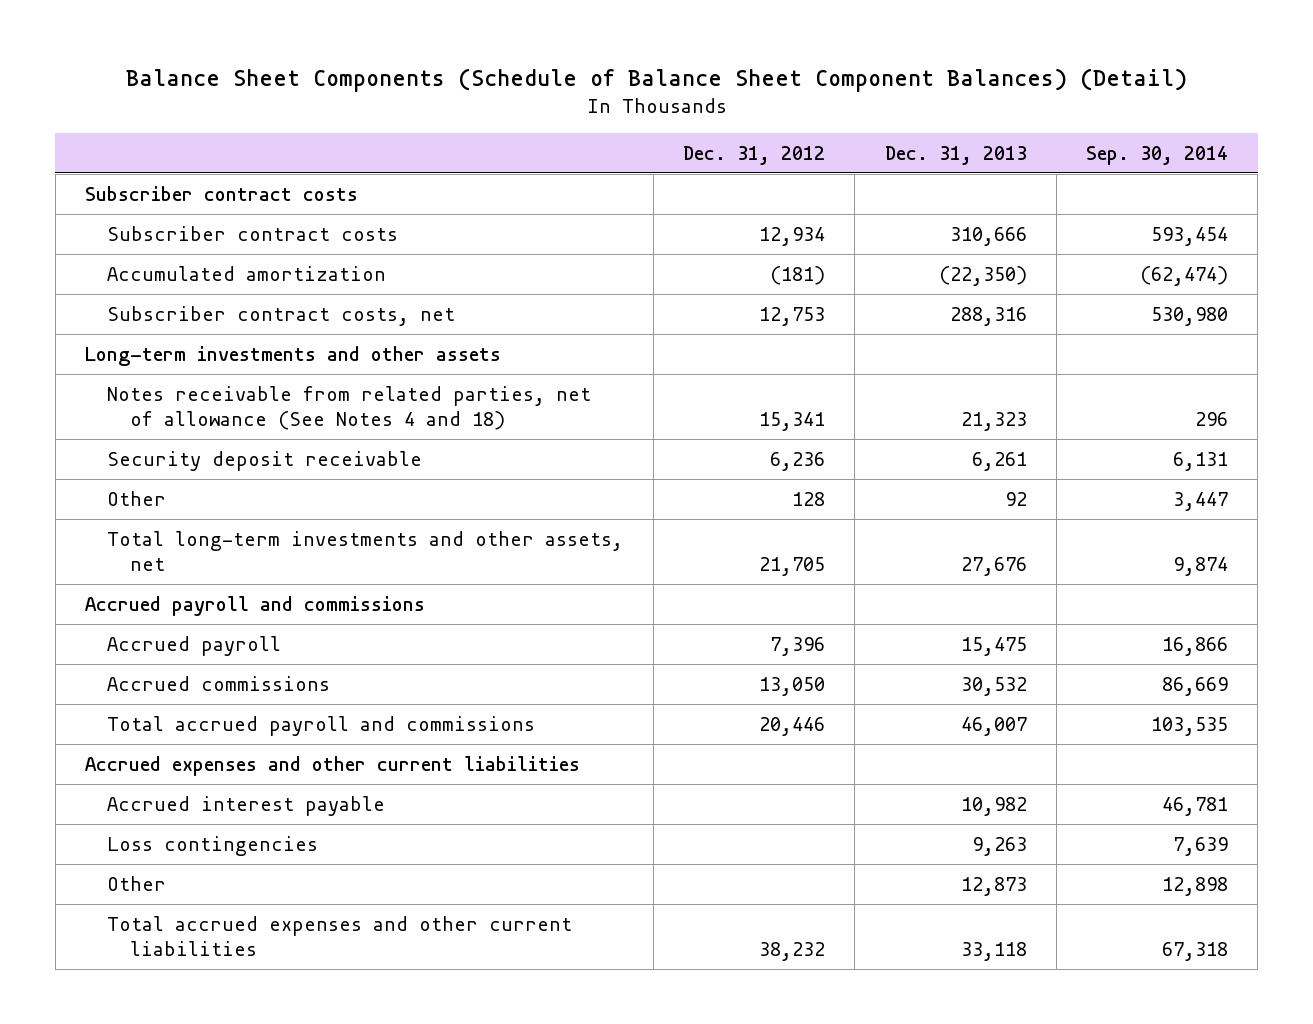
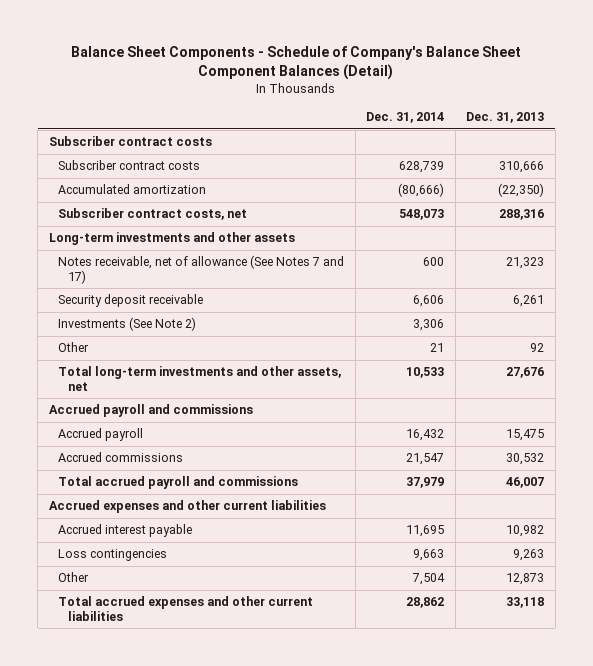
[125,68,1187,93] Balance Sheet Components (Schedule of Balance Sheet Component Balances) (Detail) -> [71,45,522,80] Balance Sheet Components - Schedule of Company's Balance Sheet Component Balances (Detail)
[682,146,825,166] Dec. 31, 2012 -> none
[1086,146,1229,166] Sep. 30, 2014 -> none
none -> [366,112,445,124] Dec. 31, 2014
[107,385,592,431] Notes receivable from related parties, net of allowance (See Notes 4 and 18) -> [58,255,345,284] Notes receivable, net of allowance (See Notes 7 and 17)
none -> [58,317,197,332] Investments (See Note 2)

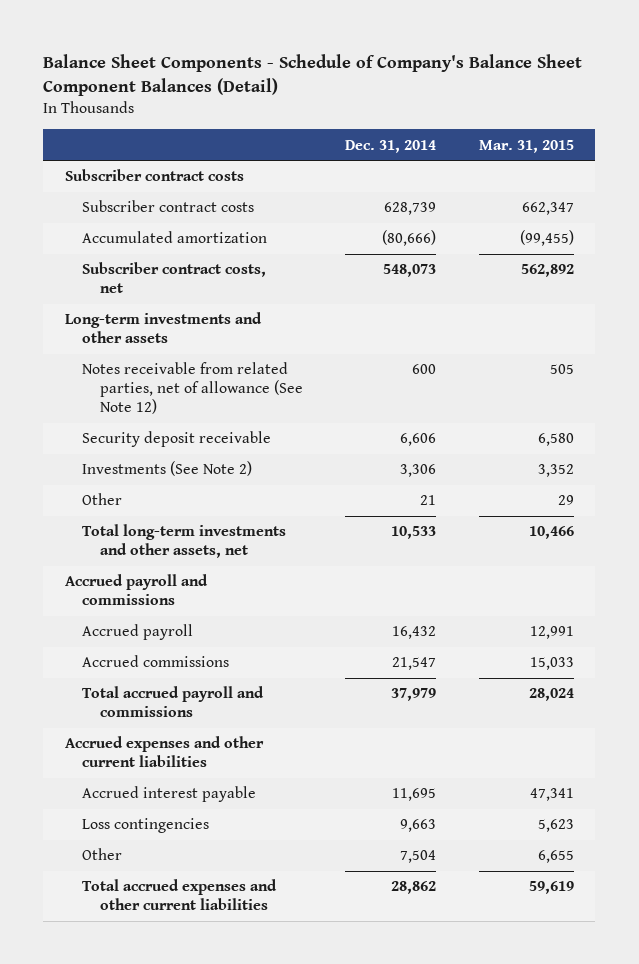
[466,112,545,124] Dec. 31, 2013 -> none
none -> [479,139,575,153] Mar. 31, 2015
[58,255,345,284] Notes receivable, net of allowance (See Notes 7 and 17) -> [82,362,303,415] Notes receivable from related parties, net of allowance (See Note 12)

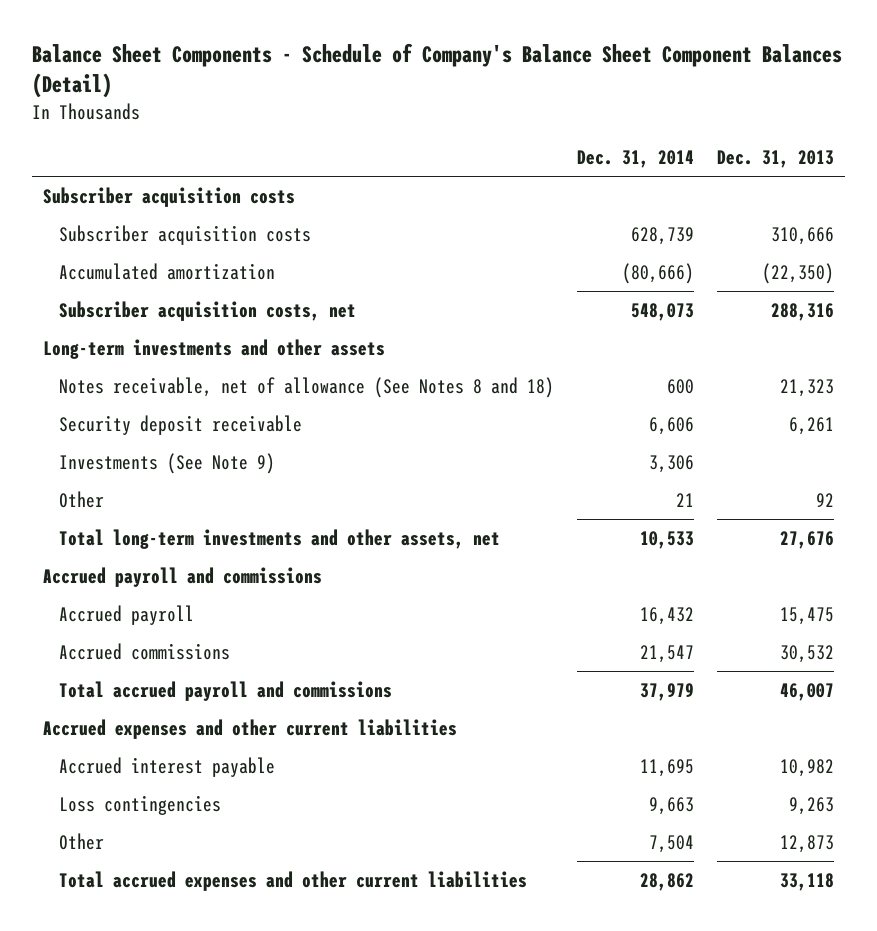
[479,139,575,153] Mar. 31, 2015 -> none
none -> [716,150,834,169] Dec. 31, 2013
[64,169,244,182] Subscriber contract costs -> [43,186,296,207] Subscriber acquisition costs
[82,200,255,213] Subscriber contract costs -> [58,224,311,245] Subscriber acquisition costs
[82,262,267,294] Subscriber contract costs, net -> [58,300,356,321] Subscriber acquisition costs, net
[82,362,303,415] Notes receivable from related parties, net of allowance (See Note 12) -> [58,376,554,398] Notes receivable, net of allowance (See Notes 8 and 18)
[82,461,253,477] Investments (See Note 2) -> [58,452,275,474] Investments (See Note 9)

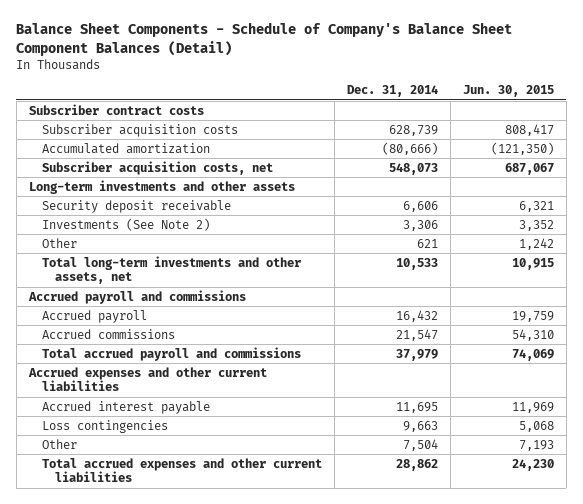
[716,150,834,169] Dec. 31, 2013 -> none
none -> [462,85,554,98] Jun. 30, 2015
[43,186,296,207] Subscriber acquisition costs -> [28,103,204,115] Subscriber contract costs
[58,376,554,398] Notes receivable, net of allowance (See Notes 8 and 18) -> none
[58,452,275,474] Investments (See Note 9) -> [41,217,210,231] Investments (See Note 2)
[675,492,694,507] 21 -> [416,238,438,248] 621

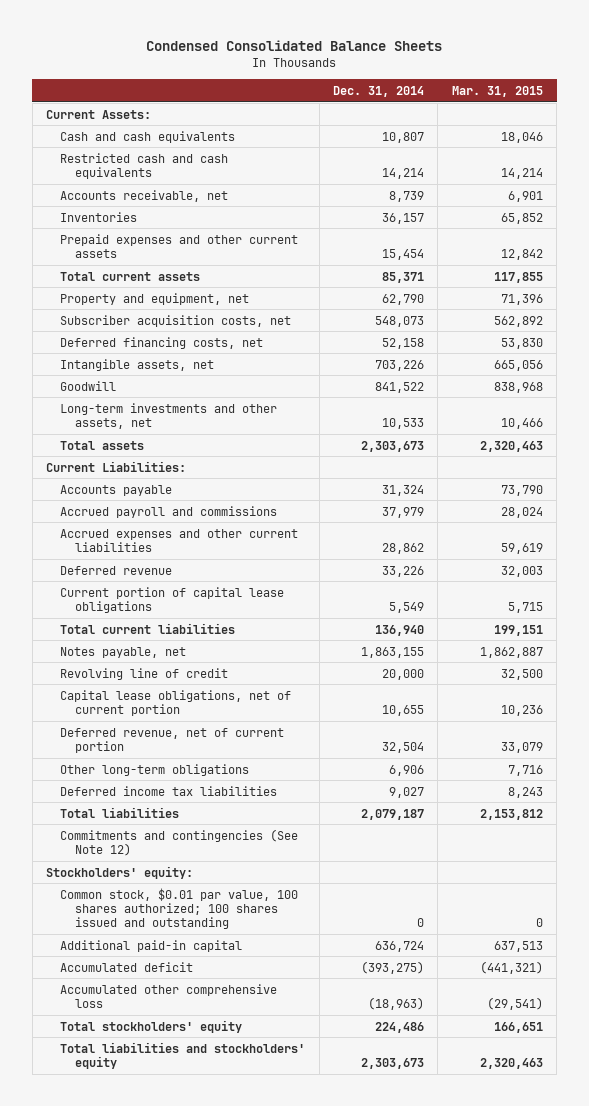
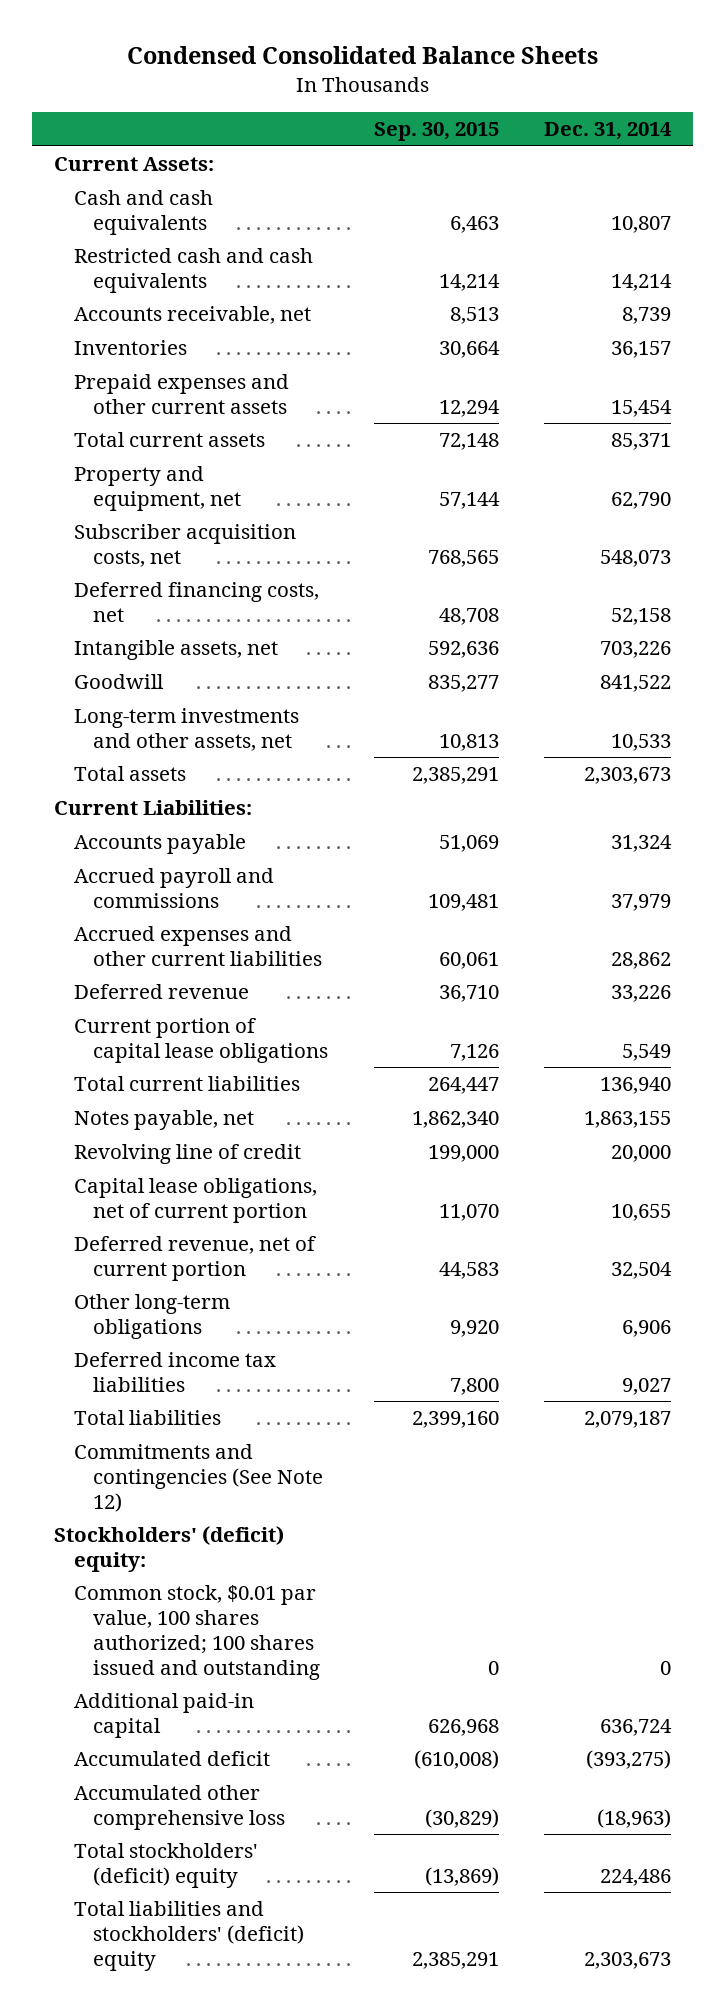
[451,85,543,97] Mar. 31, 2015 -> none
none -> [373,122,499,142] Sep. 30, 2015
[45,865,193,879] Stockholders' equity: -> [54,1526,285,1573] Stockholders' (deficit) equity:
[60,1019,243,1033] Total stockholders' equity -> [73,1843,258,1889] Total stockholders' (deficit) equity
[60,1041,306,1069] Total liabilities and stockholders' equity -> [73,1901,305,1971] Total liabilities and stockholders' (deficit) equity

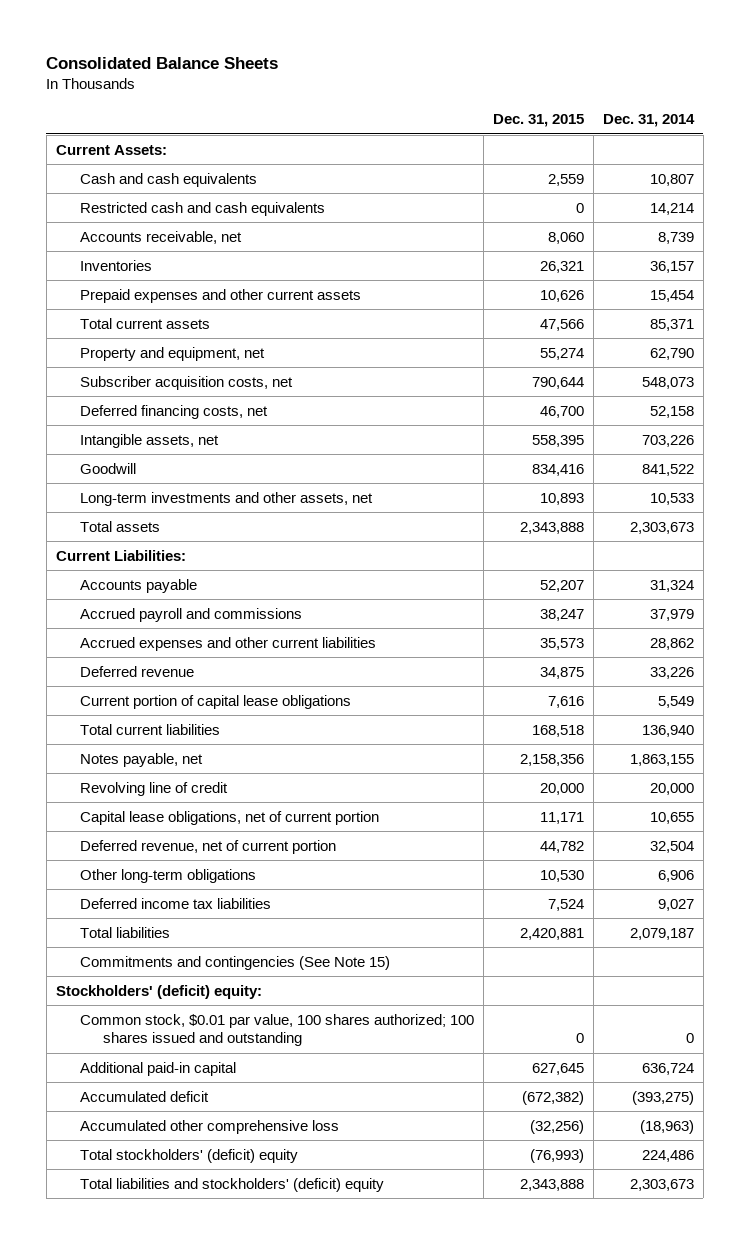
[126,45,598,64] Condensed Consolidated Balance Sheets -> [46,57,279,70] Consolidated Balance Sheets
[373,122,499,142] Sep. 30, 2015 -> none
none -> [492,114,584,128] Dec. 31, 2015
[73,1444,324,1512] Commitments and contingencies (See Note 12) -> [79,955,390,970] Commitments and contingencies (See Note 15)

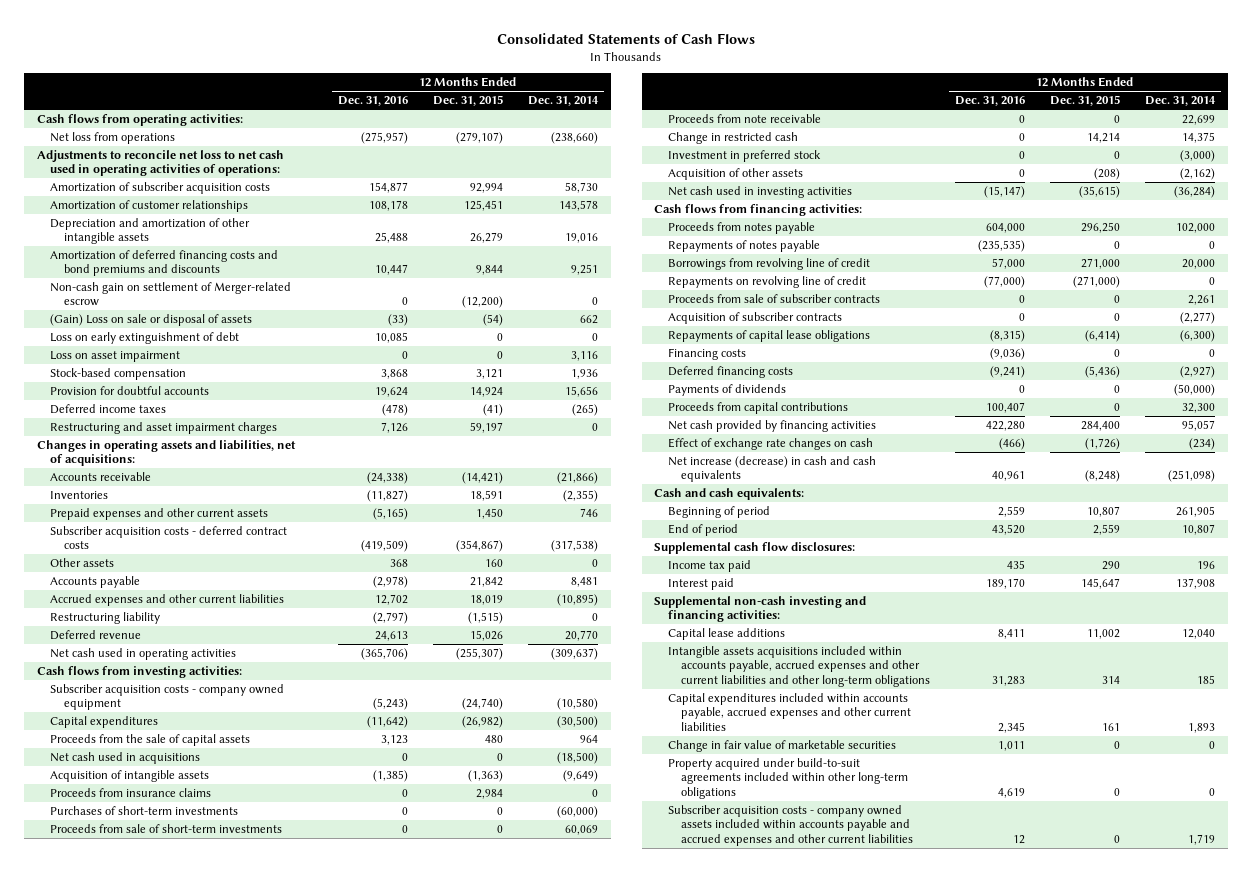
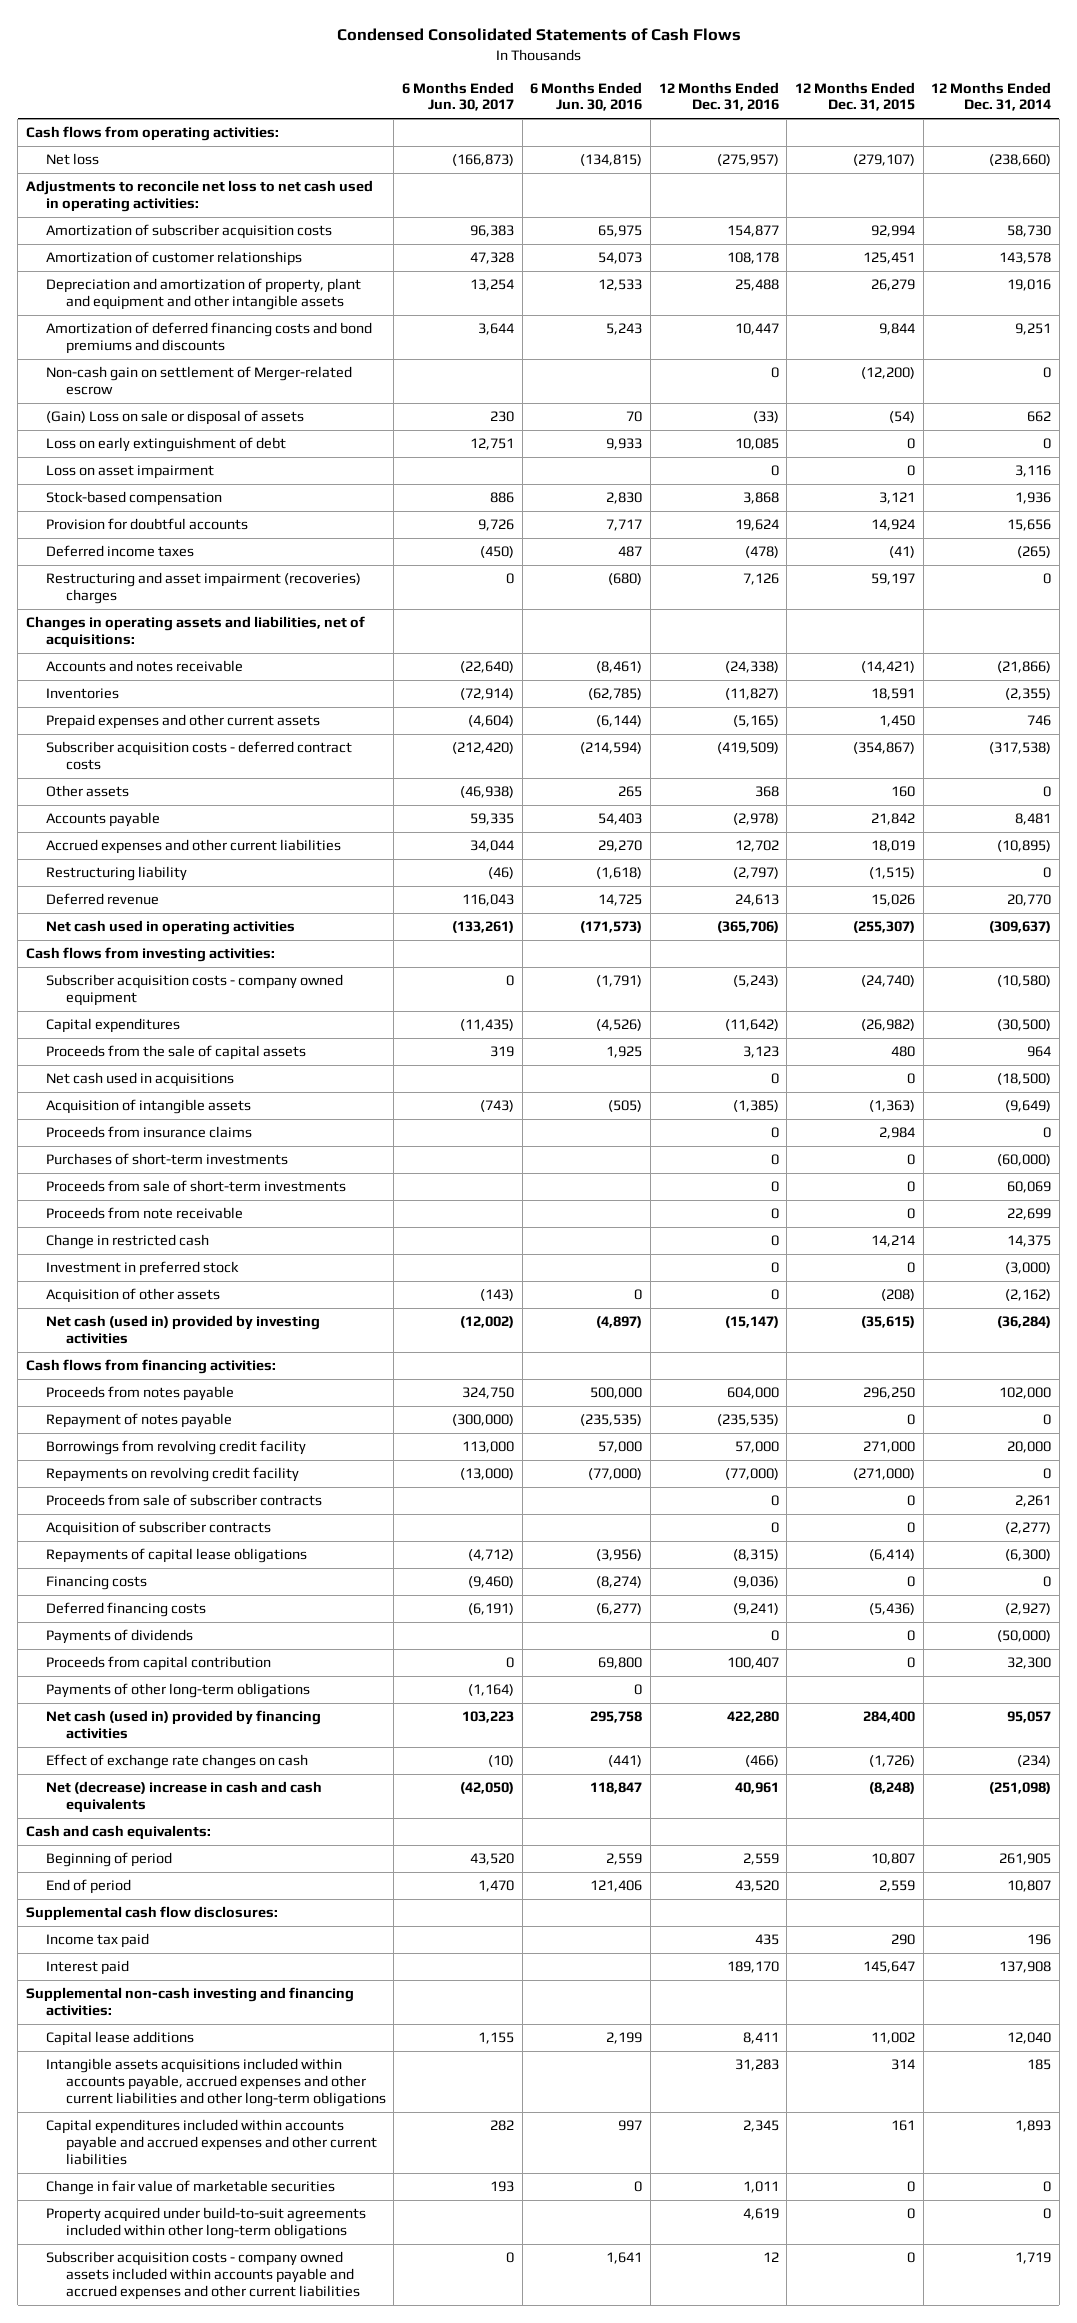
[497,32,756,44] Consolidated Statements of Cash Flows -> [336,28,741,42] Condensed Consolidated Statements of Cash Flows
none -> [402,81,515,112] 6 Months Ended Jun. 30, 2017
none -> [530,81,643,112] 6 Months Ended Jun. 30, 2016
[50,132,176,145] Net loss from operations -> [45,153,99,166] Net loss
[37,150,285,177] Adjustments to reconcile net loss to net cash used in operating activities of operations: -> [25,180,373,213] Adjustments to reconcile net loss to net cash used in operating activities:
[50,218,251,245] Depreciation and amortization of other intangible assets -> [45,278,361,311] Depreciation and amortization of property, plant and equipment and other intangible assets
[50,422,278,435] Restructuring and asset impairment charges -> [45,572,361,605] Restructuring and asset impairment (recoveries) charges
[50,472,152,482] Accounts receivable -> [45,660,243,673] Accounts and notes receivable
[667,186,852,199] Net cash used in investing activities -> [45,1315,320,1345] Net cash (used in) provided by investing activities
[667,240,820,253] Repayments of notes payable -> [45,1413,232,1429] Repayment of notes payable
[667,258,870,271] Borrowings from revolving line of credit -> [45,1440,306,1456] Borrowings from revolving credit facility
[667,276,866,289] Repayments on revolving line of credit -> [45,1467,299,1483] Repayments on revolving credit facility
[667,402,848,415] Proceeds from capital contributions -> [45,1656,271,1672] Proceeds from capital contribution
none -> [45,1683,310,1699] Payments of other long-term obligations
[667,420,876,433] Net cash provided by financing activities -> [45,1710,321,1740] Net cash (used in) provided by financing activities
[667,456,876,483] Net increase (decrease) in cash and cash equivalents -> [45,1781,322,1814] Net (decrease) increase in cash and cash equivalents
[667,693,912,731] Capital expenditures included within accounts payable, accrued expenses and other current liabilities -> [45,2119,377,2165] Capital expenditures included within accounts payable and accrued expenses and other current liabilities

